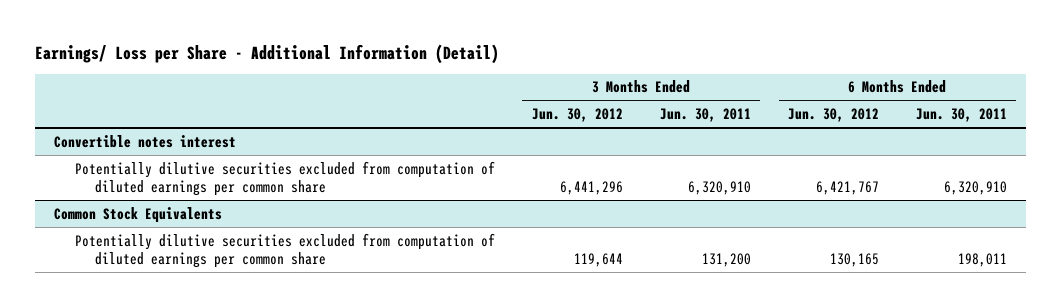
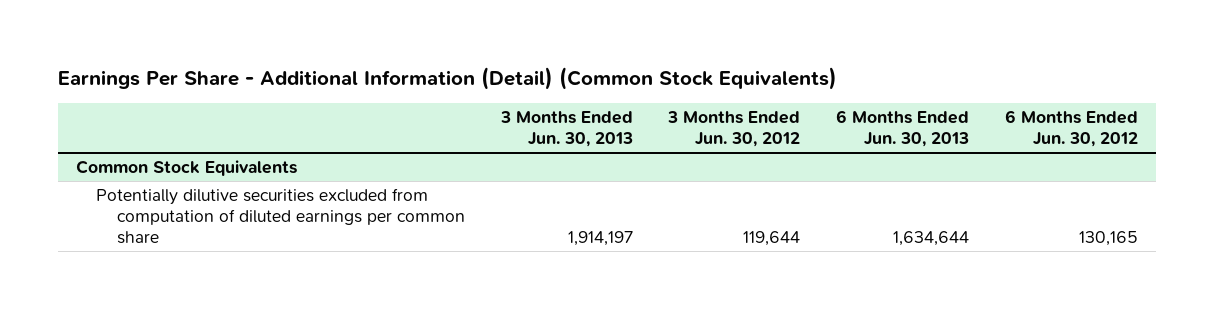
[35,43,500,64] Earnings/ Loss per Share - Additional Information (Detail) -> [57,67,837,91] Earnings Per Share - Additional Information (Detail) (Common Stock Equivalents)
[659,108,751,123] Jun. 30, 2011 -> none
[916,108,1008,123] Jun. 30, 2011 -> none
none -> [499,110,633,148] 3 Months Ended Jun. 30, 2013
none -> [836,109,970,148] 6 Months Ended Jun. 30, 2013
[53,134,236,148] Convertible notes interest -> none
[74,160,495,197] Potentially dilutive securities excluded from computation of diluted earnings per common share -> none

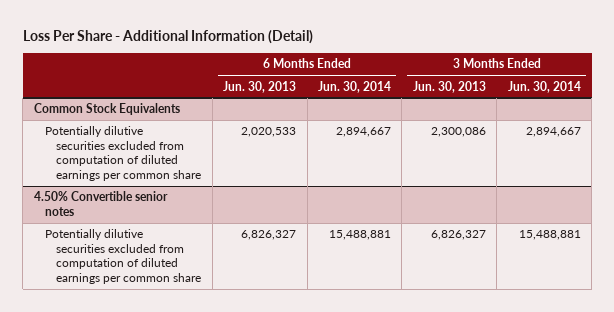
[57,67,837,91] Earnings Per Share - Additional Information (Detail) (Common Stock Equivalents) -> [22,30,313,45] Loss Per Share - Additional Information (Detail)
[667,110,801,148] 3 Months Ended Jun. 30, 2012 -> none
[1005,109,1139,148] 6 Months Ended Jun. 30, 2012 -> none
none -> [317,80,391,93] Jun. 30, 2014
none -> [507,80,581,93] Jun. 30, 2014
[567,231,633,247] 1,914,197 -> [430,127,486,138] 2,300,086
[893,231,970,247] 1,634,644 -> [241,127,297,138] 2,020,533
none -> [33,191,168,216] 4.50% Convertible senior notes
none -> [44,229,202,285] Potentially dilutive securities excluded from computation of diluted earnings per common share

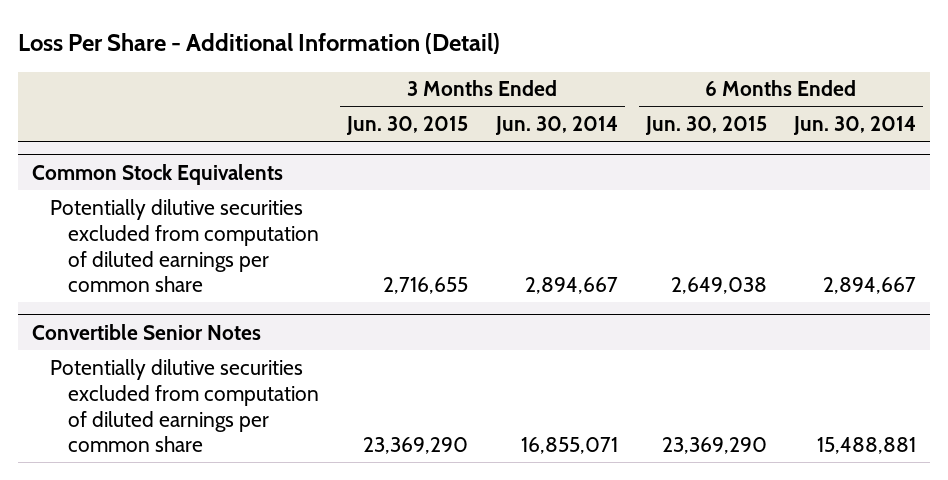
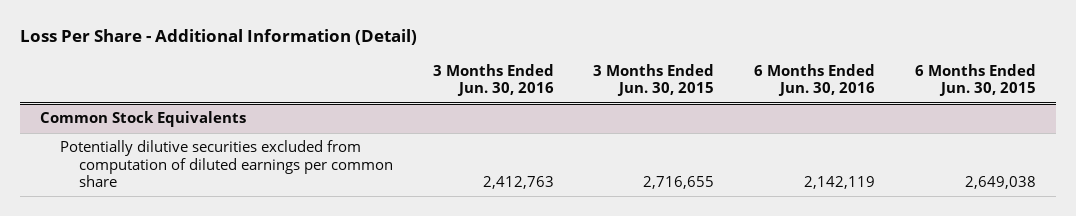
[494,116,618,136] Jun. 30, 2014 -> none
[793,116,917,136] Jun. 30, 2014 -> none
none -> [432,64,554,97] 3 Months Ended Jun. 30, 2016
none -> [754,64,876,97] 6 Months Ended Jun. 30, 2016
[31,323,261,340] Convertible Senior Notes -> none
[49,358,319,453] Potentially dilutive securities excluded from computation of diluted earnings per common share -> none

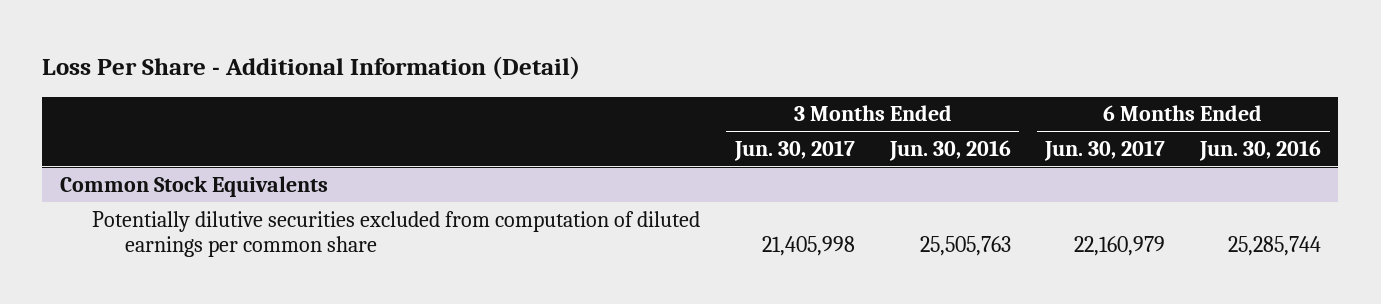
[593,64,715,97] 3 Months Ended Jun. 30, 2015 -> none
[914,64,1036,97] 6 Months Ended Jun. 30, 2015 -> none
none -> [734,139,856,161] Jun. 30, 2017
none -> [1044,139,1166,161] Jun. 30, 2017
[482,175,554,189] 2,412,763 -> [919,236,1011,257] 25,505,763
[804,175,876,189] 2,142,119 -> [1227,236,1321,257] 25,285,744

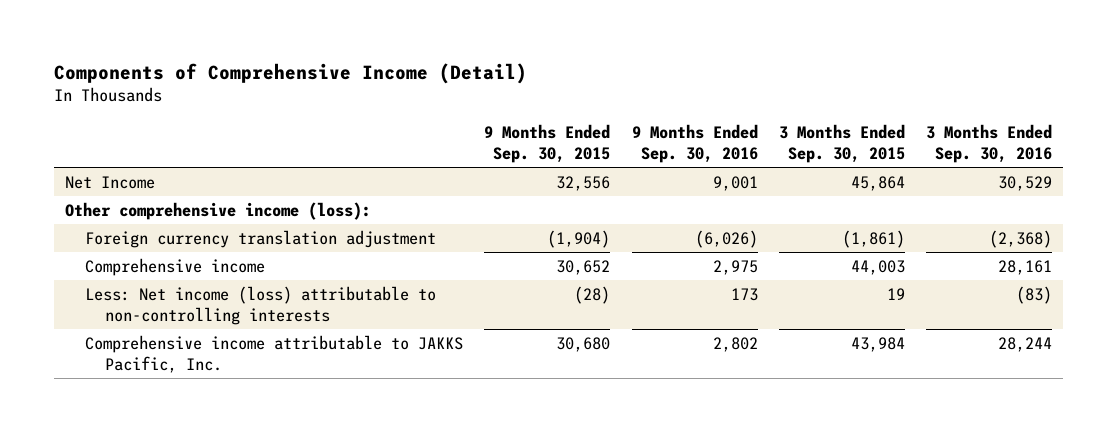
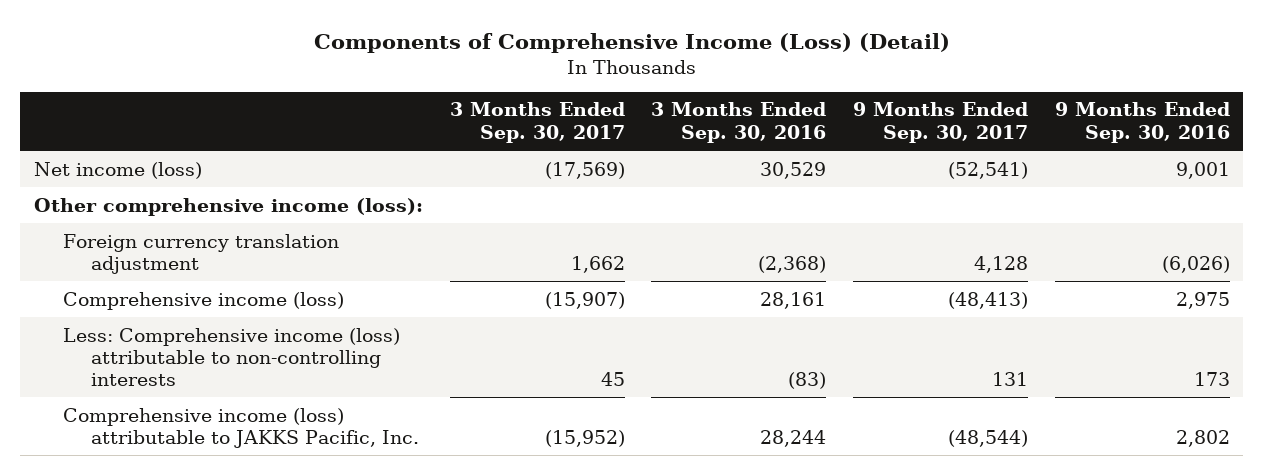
[53,63,527,85] Components of Comprehensive Income (Detail) -> [313,32,950,53] Components of Comprehensive Income (Loss) (Detail)
[484,123,611,163] 9 Months Ended Sep. 30, 2015 -> none
[778,123,905,163] 3 Months Ended Sep. 30, 2015 -> none
none -> [449,102,625,143] 3 Months Ended Sep. 30, 2017
none -> [852,102,1028,143] 9 Months Ended Sep. 30, 2017
[64,175,155,189] Net Income -> [33,161,202,179] Net income (loss)
[84,257,265,276] Comprehensive income -> [62,291,344,310] Comprehensive income (loss)
[84,285,436,325] Less: Net income (loss) attributable to non-controlling interests -> [62,327,400,387] Less: Comprehensive income (loss) attributable to non-controlling interests
[84,334,463,373] Comprehensive income attributable to JAKKS Pacific, Inc. -> [62,407,420,448] Comprehensive income (loss) attributable to JAKKS Pacific, Inc.

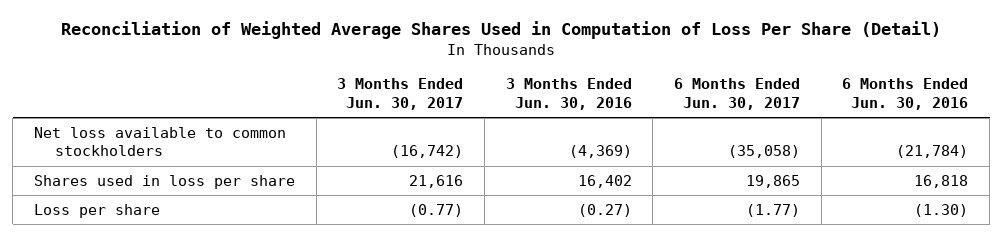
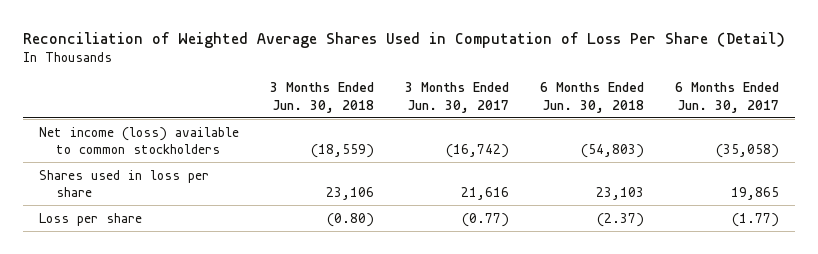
[505,78,632,110] 3 Months Ended Jun. 30, 2016 -> none
[842,78,969,110] 6 Months Ended Jun. 30, 2016 -> none
none -> [269,82,374,113] 3 Months Ended Jun. 30, 2018
none -> [540,82,645,113] 6 Months Ended Jun. 30, 2018
[33,126,286,157] Net loss available to common stockholders -> [38,126,239,154] Net income (loss) available to common stockholders

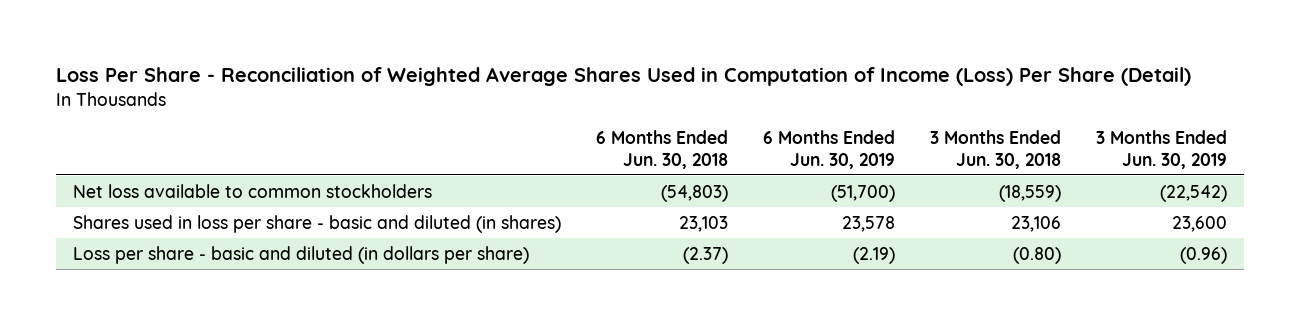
[22,31,785,48] Reconciliation of Weighted Average Shares Used in Computation of Loss Per Share (Detail) -> [55,67,1191,87] Loss Per Share - Reconciliation of Weighted Average Shares Used in Computation of Income (Loss) Per Share (Detail)
[404,82,509,113] 3 Months Ended Jun. 30, 2017 -> none
[675,82,780,113] 6 Months Ended Jun. 30, 2017 -> none
none -> [762,130,895,169] 6 Months Ended Jun. 30, 2019
none -> [1095,130,1227,169] 3 Months Ended Jun. 30, 2019
[38,126,239,154] Net income (loss) available to common stockholders -> [72,183,432,198] Net loss available to common stockholders
[38,169,209,197] Shares used in loss per share -> [72,214,561,233] Shares used in loss per share - basic and diluted (in shares)
[38,212,142,226] Loss per share -> [72,245,529,264] Loss per share - basic and diluted (in dollars per share)

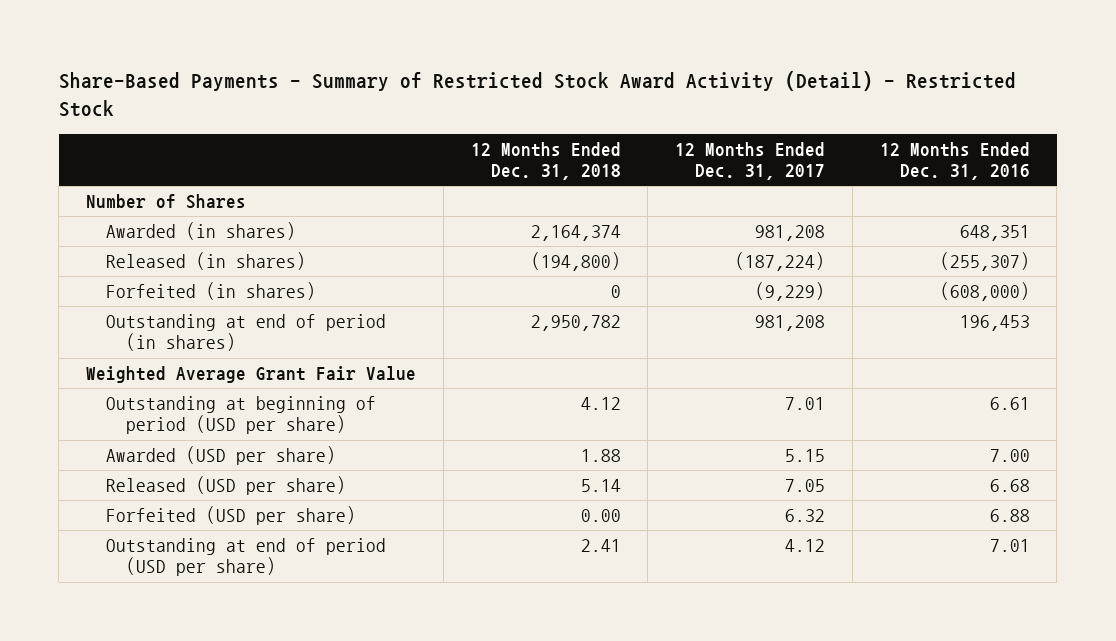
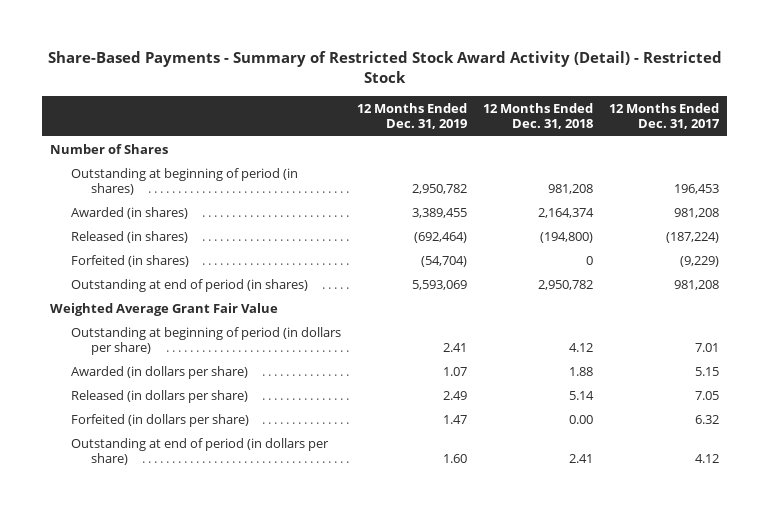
[879,141,1030,180] 12 Months Ended Dec. 31, 2016 -> none
none -> [356,102,467,130] 12 Months Ended Dec. 31, 2019
none -> [70,167,298,196] Outstanding at beginning of period (in shares)
[106,396,377,435] Outstanding at beginning of period (USD per share) -> [70,326,341,356] Outstanding at beginning of period (in dollars per share)
[106,446,337,466] Awarded (USD per share) -> [70,365,248,379] Awarded (in dollars per share)
[106,476,347,496] Released (USD per share) -> [70,389,248,403] Released (in dollars per share)
[106,506,357,526] Forfeited (USD per share) -> [70,413,249,427] Forfeited (in dollars per share)
[106,538,387,577] Outstanding at end of period (USD per share) -> [70,437,329,466] Outstanding at end of period (in dollars per share)

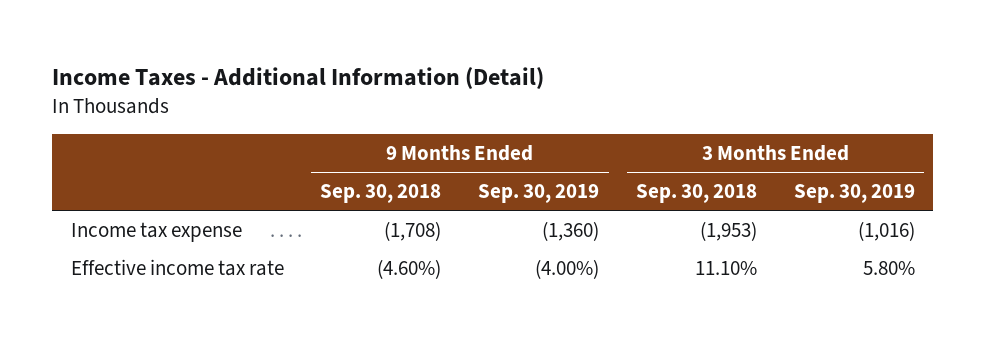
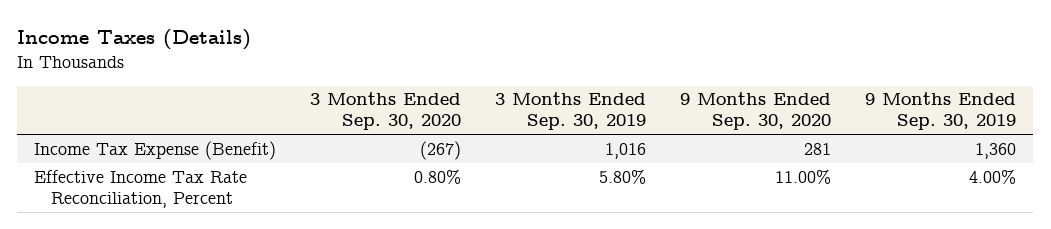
[52,66,545,89] Income Taxes - Additional Information (Detail) -> [17,29,252,51] Income Taxes (Details)
[320,184,442,204] Sep. 30, 2018 -> none
[636,184,758,204] Sep. 30, 2018 -> none
none -> [310,92,462,131] 3 Months Ended Sep. 30, 2020
none -> [680,92,832,131] 9 Months Ended Sep. 30, 2020
[70,221,242,242] Income tax expense -> [34,140,277,160] Income Tax Expense (Benefit)
[542,220,600,241] (1,360) -> [975,142,1017,159] 1,360
[858,220,916,241] (1,016) -> [605,142,647,159] 1,016
[70,258,284,276] Effective income tax rate -> [34,169,248,208] Effective Income Tax Rate Reconciliation, Percent
[535,258,600,279] (4.00%) -> [969,168,1017,184] 4.00%

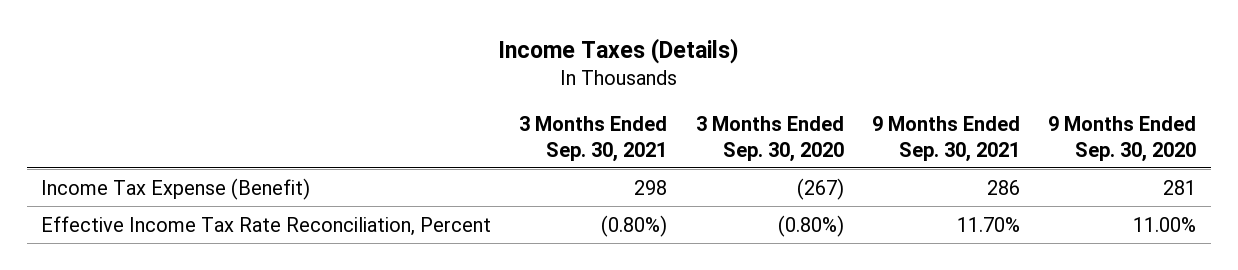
[495,92,647,131] 3 Months Ended Sep. 30, 2019 -> none
[865,92,1017,131] 9 Months Ended Sep. 30, 2019 -> none
none -> [519,116,668,162] 3 Months Ended Sep. 30, 2021
none -> [872,116,1021,162] 9 Months Ended Sep. 30, 2021
[414,168,462,184] 0.80% -> [777,214,844,237] (0.80%)

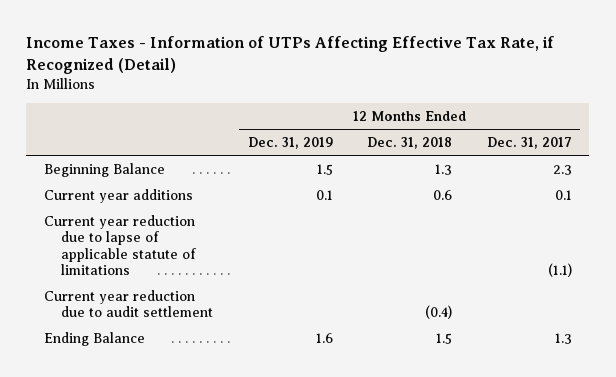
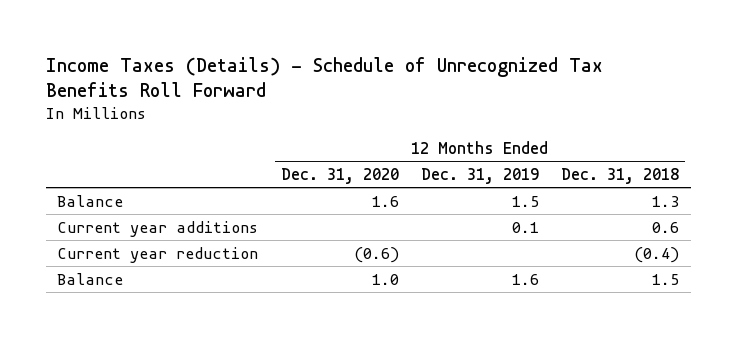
[26,36,555,75] Income Taxes - Information of UTPs Affecting Effective Tax Rate, if Recognized (Detail) -> [46,56,604,97] Income Taxes (Details) - Schedule of Unrecognized Tax Benefits Roll Forward
[486,136,572,149] Dec. 31, 2017 -> none
none -> [280,168,399,185] Dec. 31, 2020
[43,162,165,177] Beginning Balance -> [57,194,124,207] Balance
[43,214,197,276] Current year reduction due to lapse of applicable statute of limitations -> none
[43,289,214,318] Current year reduction due to audit settlement -> [57,246,259,263] Current year reduction
[43,331,145,346] Ending Balance -> [57,272,124,285] Balance

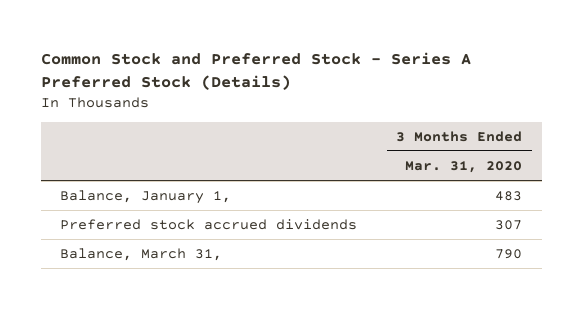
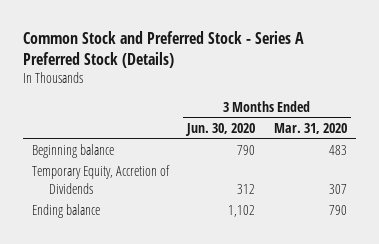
none -> [185,122,256,136] Jun. 30, 2020
[60,189,232,204] Balance, January 1, -> [31,144,114,159] Beginning balance
[60,218,358,230] Preferred stock accrued dividends -> [31,165,170,194] Temporary Equity, Accretion of Dividends
[60,247,223,261] Balance, March 31, -> [31,204,100,219] Ending balance

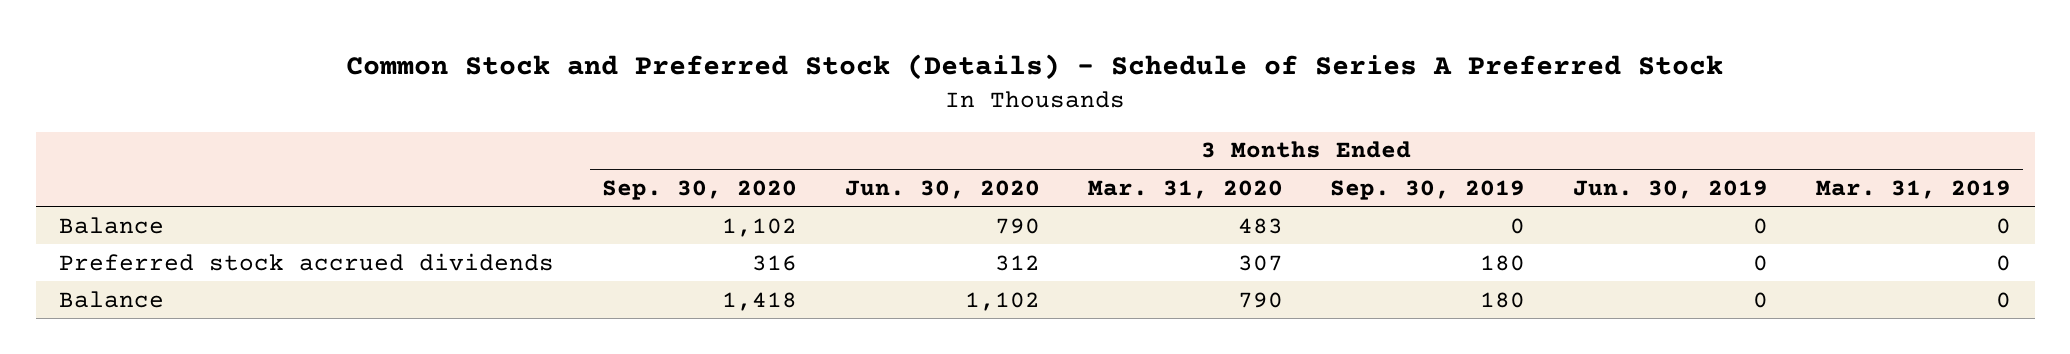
[22,30,304,68] Common Stock and Preferred Stock - Series A Preferred Stock (Details) -> [346,53,1724,80] Common Stock and Preferred Stock (Details) - Schedule of Series A Preferred Stock
none -> [602,179,798,200] Sep. 30, 2020
none -> [1330,179,1526,200] Sep. 30, 2019
none -> [1573,179,1769,199] Jun. 30, 2019
none -> [1815,179,2011,199] Mar. 31, 2019
[31,144,114,159] Beginning balance -> [59,216,165,234] Balance
[31,165,170,194] Temporary Equity, Accretion of Dividends -> [59,252,555,271] Preferred stock accrued dividends
[31,204,100,219] Ending balance -> [59,290,165,308] Balance

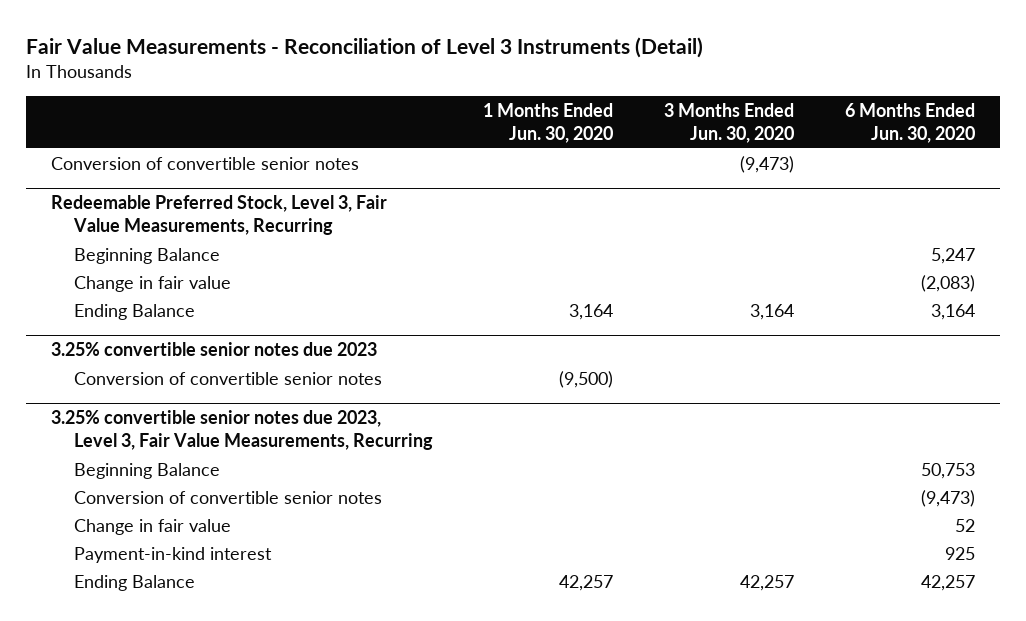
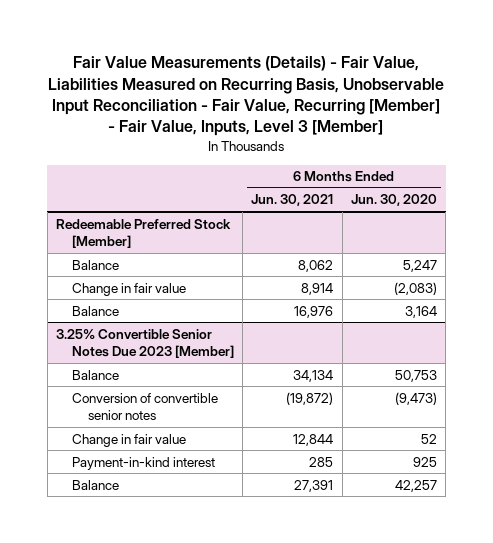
[26,37,704,59] Fair Value Measurements - Reconciliation of Level 3 Instruments (Detail) -> [48,56,445,137] Fair Value Measurements (Details) - Fair Value, Liabilities Measured on Recurring Basis, Unobservable Input Reconciliation - Fair Value, Recurring [Member] - Fair Value, Inputs, Level 3 [Member]
[483,103,614,144] 1 Months Ended Jun. 30, 2020 -> none
[663,103,794,144] 3 Months Ended Jun. 30, 2020 -> none
none -> [251,194,334,207] Jun. 30, 2021
[51,156,360,170] Conversion of convertible senior notes -> none
[51,195,388,236] Redeemable Preferred Stock, Level 3, Fair Value Measurements, Recurring -> none
none -> [55,218,231,249] Redeemable Preferred Stock [Member]
[73,247,220,264] Beginning Balance -> [71,259,119,270] Balance
[73,371,382,385] Conversion of convertible senior notes -> none
[51,410,433,451] 3.25% convertible senior notes due 2023, Level 3, Fair Value Measurements, Recurring -> none
[73,303,195,320] Ending Balance -> [71,305,119,316] Balance
[51,342,378,357] 3.25% convertible senior notes due 2023 -> [55,328,234,359] 3.25% Convertible Senior Notes Due 2023 [Member]
[73,462,220,479] Beginning Balance -> [71,369,119,380] Balance
[73,574,195,591] Ending Balance -> [71,479,119,490] Balance

